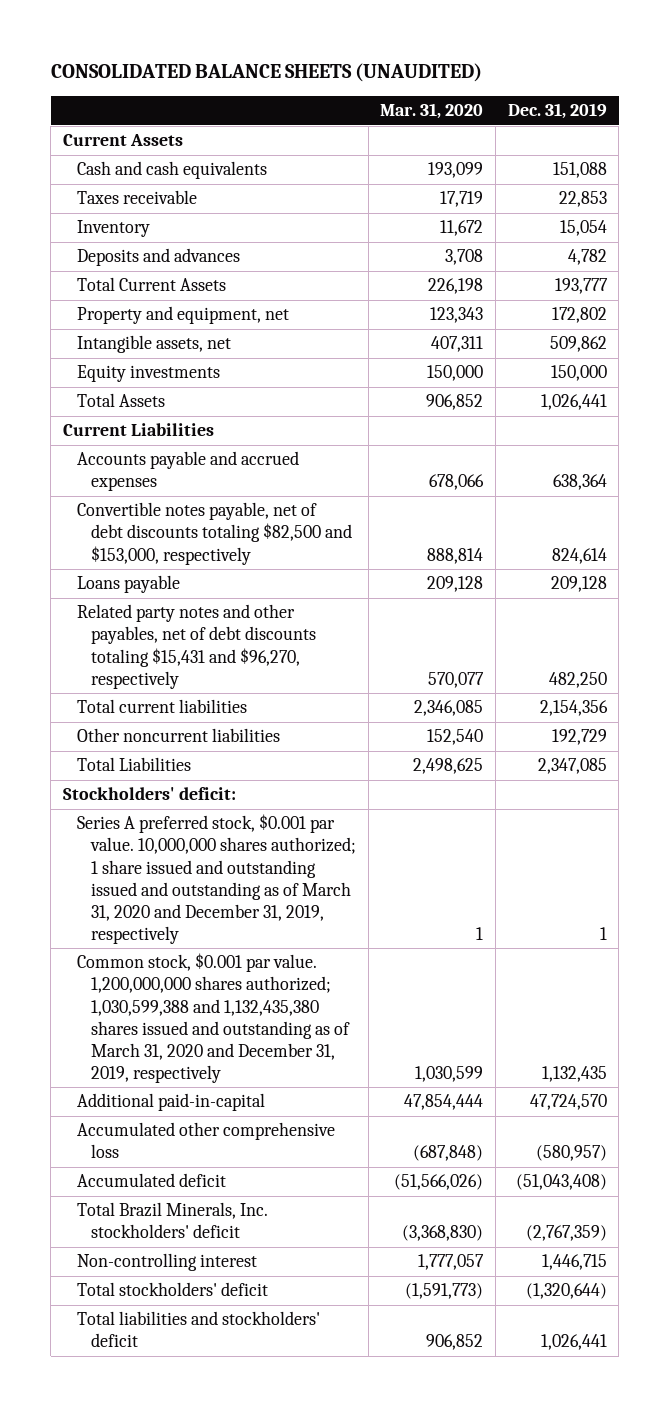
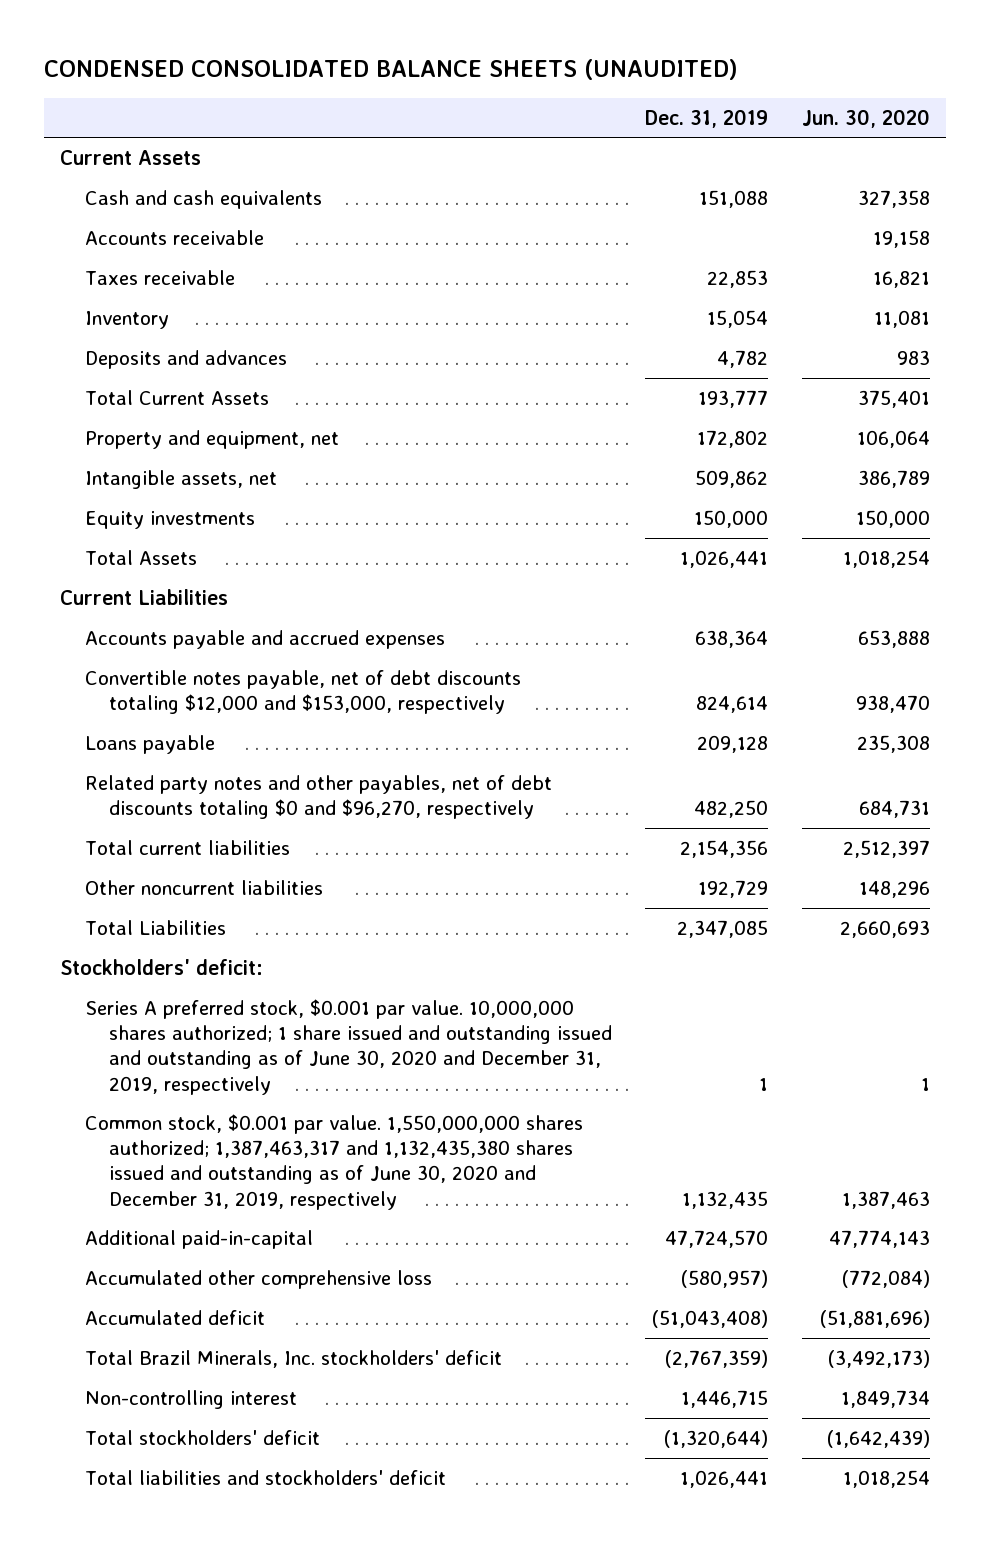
[50,63,482,83] CONSOLIDATED BALANCE SHEETS (UNAUDITED) -> [43,58,738,80] CONDENSED CONSOLIDATED BALANCE SHEETS (UNAUDITED)
[380,103,484,120] Mar. 31, 2020 -> none
none -> [801,108,930,128] Jun. 30, 2020
none -> [84,230,264,246] Accounts receivable
[77,502,353,565] Convertible notes payable, net of debt discounts totaling $82,500 and $153,000, respectively -> [84,670,521,715] Convertible notes payable, net of debt discounts totaling $12,000 and $153,000, respectively
[77,604,317,689] Related party notes and other payables, net of debt discounts totaling $15,431 and $96,270, respectively -> [84,775,552,820] Related party notes and other payables, net of debt discounts totaling $0 and $96,270, respectively
[77,814,357,944] Series A preferred stock, $0.001 par value. 10,000,000 shares authorized; 1 share issued and outstanding issued and outstanding as of March 31, 2020 and December 31, 2019, respectively -> [84,999,613,1095] Series A preferred stock, $0.001 par value. 10,000,000 shares authorized; 1 share issued and outstanding issued and outstanding as of June 30, 2020 and December 31, 2019, respectively
[77,953,351,1083] Common stock, $0.001 par value. 1,200,000,000 shares authorized; 1,030,599,388 and 1,132,435,380 shares issued and outstanding as of March 31, 2020 and December 31, 2019, respectively -> [84,1114,583,1210] Common stock, $0.001 par value. 1,550,000,000 shares authorized; 1,387,463,317 and 1,132,435,380 shares issued and outstanding as of June 30, 2020 and December 31, 2019, respectively

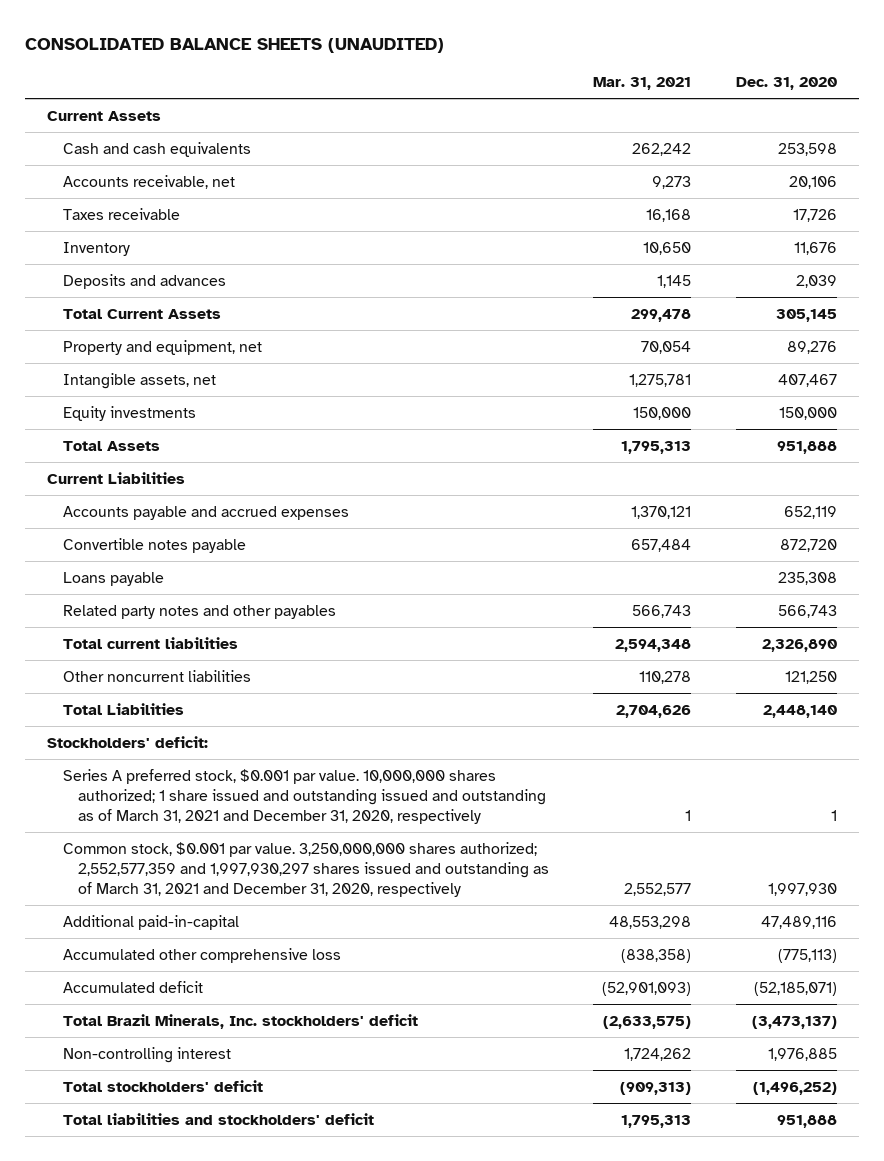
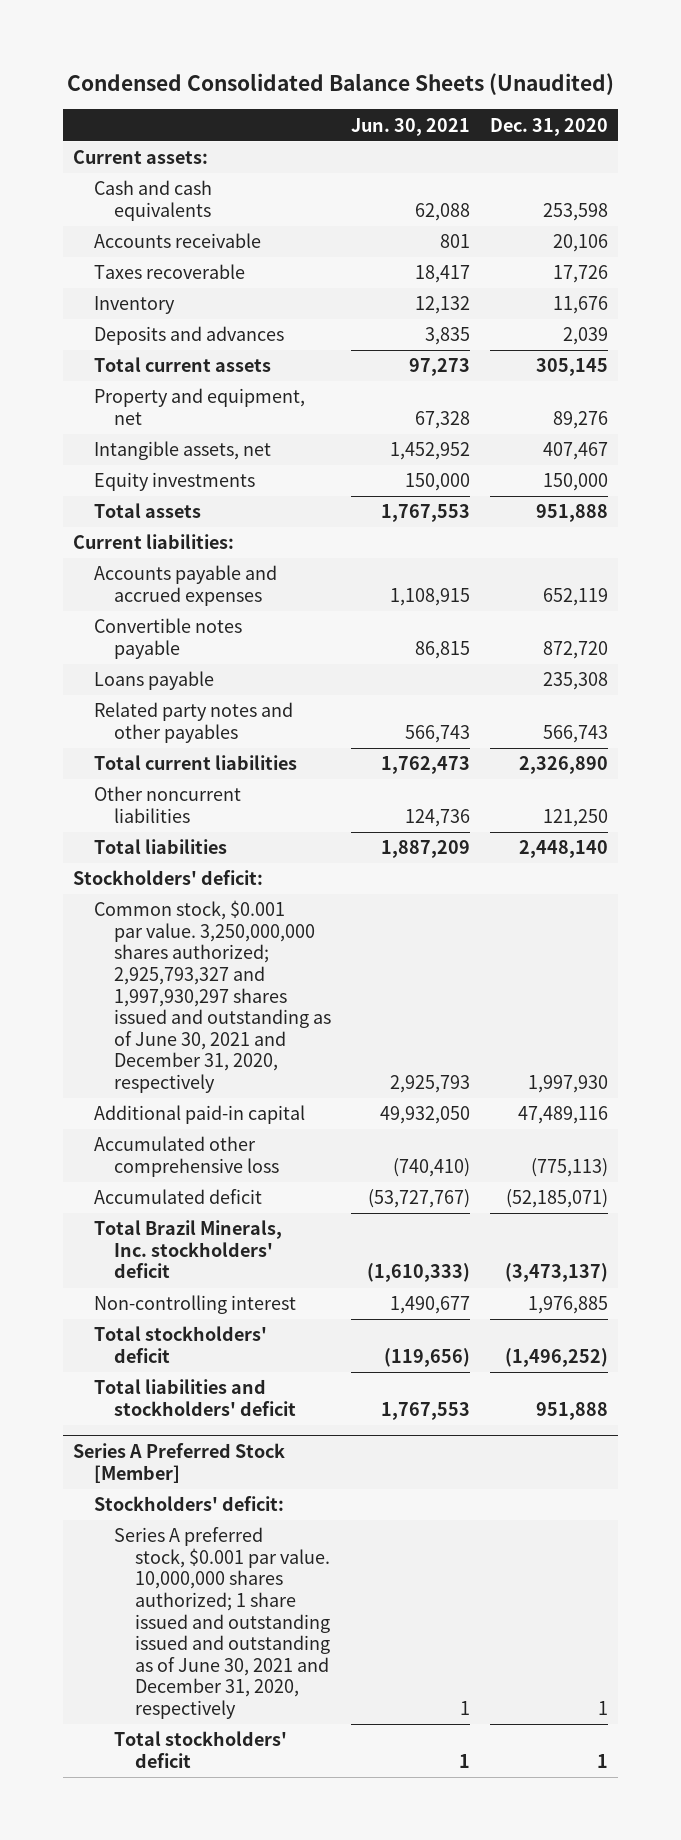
[25,37,445,53] CONSOLIDATED BALANCE SHEETS (UNAUDITED) -> [66,73,614,96] Condensed Consolidated Balance Sheets (Unaudited)
[593,77,692,91] Mar. 31, 2021 -> none
none -> [351,117,471,136] Jun. 30, 2021
[47,110,162,121] Current Assets -> [72,150,208,165] Current assets:
[62,174,235,189] Accounts receivable, net -> [93,233,261,249] Accounts receivable
[62,207,180,220] Taxes receivable -> [93,264,245,280] Taxes recoverable
[62,308,221,319] Total Current Assets -> [93,357,271,373] Total current assets
[62,440,160,451] Total Assets -> [93,503,201,519] Total assets
[47,471,186,484] Current Liabilities -> [72,534,234,550] Current liabilities:
[62,702,184,715] Total Liabilities -> [93,839,227,855] Total liabilities
[62,768,547,825] Series A preferred stock, $0.001 par value. 10,000,000 shares authorized; 1 share issued and outstanding issued and outstanding as of March 31, 2021 and December 31, 2020, respectively -> none
[62,841,550,898] Common stock, $0.001 par value. 3,250,000,000 shares authorized; 2,552,577,359 and 1,997,930,297 shares issued and outstanding as of March 31, 2021 and December 31, 2020, respectively -> [93,900,332,1093] Common stock, $0.001 par value. 3,250,000,000 shares authorized; 2,925,793,327 and 1,997,930,297 shares issued and outstanding as of June 30, 2021 and December 31, 2020, respectively
[62,914,239,930] Additional paid-in-capital -> [93,1105,305,1125] Additional paid-in capital
none -> [72,1443,285,1483] Series A Preferred Stock [Member]
none -> [93,1496,284,1512] Stockholders' deficit:
none -> [114,1527,331,1719] Series A preferred stock, $0.001 par value. 10,000,000 shares authorized; 1 share issued and outstanding issued and outstanding as of June 30, 2021 and December 31, 2020, respectively
none -> [114,1731,288,1768] Total stockholders' deficit

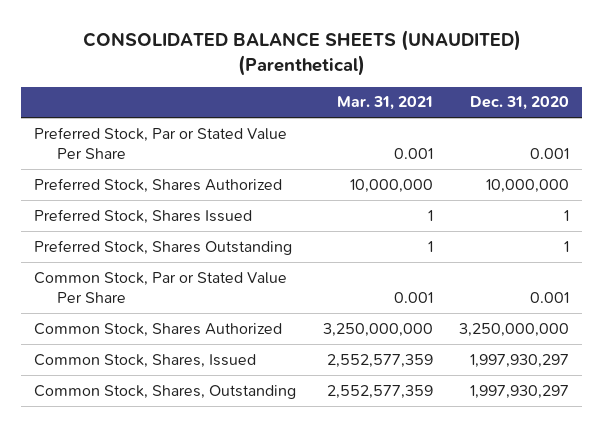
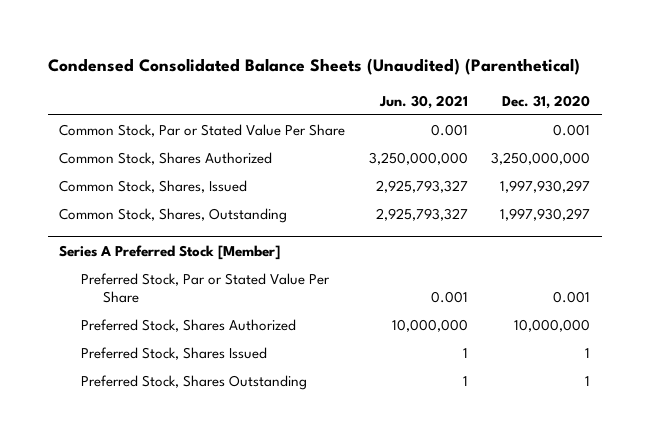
[82,29,521,76] CONSOLIDATED BALANCE SHEETS (UNAUDITED) (Parenthetical) -> [47,58,580,76] Condensed Consolidated Balance Sheets (Unaudited) (Parenthetical)
[336,96,433,111] Mar. 31, 2021 -> none
none -> [378,94,468,109] Jun. 30, 2021
[34,126,288,160] Preferred Stock, Par or Stated Value Per Share -> none
[34,177,283,193] Preferred Stock, Shares Authorized -> none
[34,208,253,224] Preferred Stock, Shares Issued -> none
[34,239,293,255] Preferred Stock, Shares Outstanding -> none
none -> [59,245,281,261] Series A Preferred Stock [Member]
none -> [81,273,331,304] Preferred Stock, Par or Stated Value Per Share
none -> [81,319,297,333] Preferred Stock, Shares Authorized
none -> [81,347,268,361] Preferred Stock, Shares Issued
none -> [81,375,308,391] Preferred Stock, Shares Outstanding

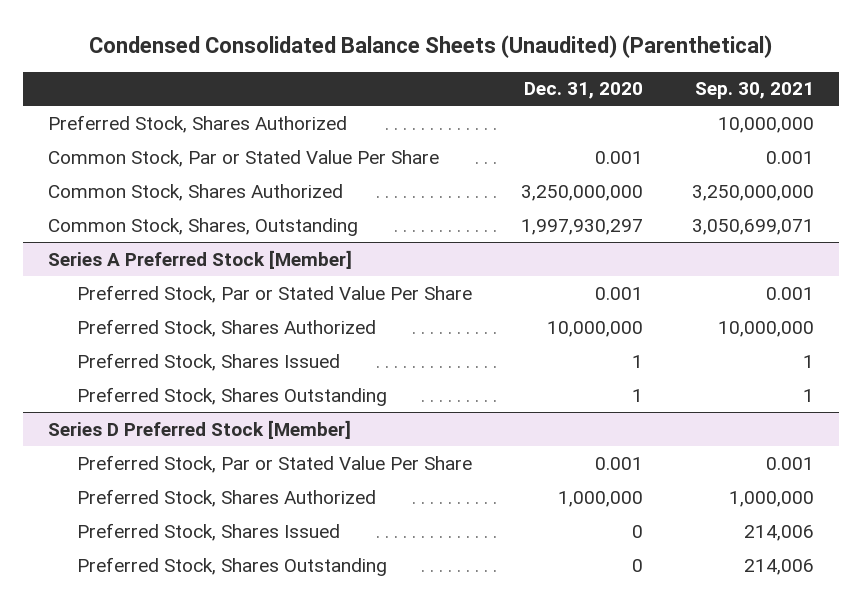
[378,94,468,109] Jun. 30, 2021 -> none
none -> [695,82,815,100] Sep. 30, 2021
none -> [47,114,347,133] Preferred Stock, Shares Authorized
[59,180,248,194] Common Stock, Shares, Issued -> none
none -> [47,419,351,439] Series D Preferred Stock [Member]
none -> [77,454,473,473] Preferred Stock, Par or Stated Value Per Share
none -> [77,488,377,507] Preferred Stock, Shares Authorized
none -> [77,522,341,541] Preferred Stock, Shares Issued
none -> [77,556,388,576] Preferred Stock, Shares Outstanding

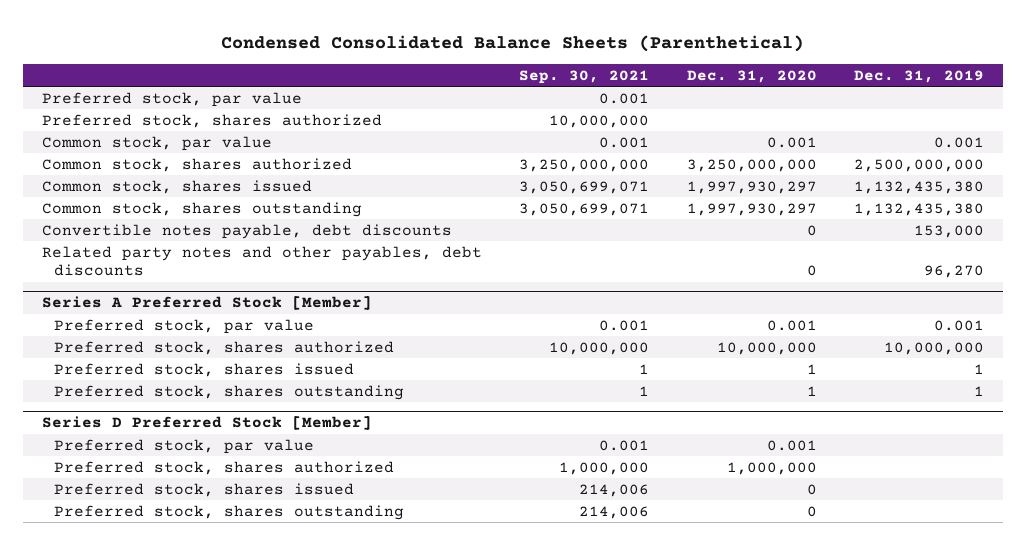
[89,34,773,58] Condensed Consolidated Balance Sheets (Unaudited) (Parenthetical) -> [221,34,805,52] Condensed Consolidated Balance Sheets (Parenthetical)
none -> [854,69,985,83] Dec. 31, 2019
none -> [41,91,302,107] Preferred stock, par value
[47,114,347,133] Preferred Stock, Shares Authorized -> [41,113,382,128] Preferred stock, shares authorized
[47,149,439,167] Common Stock, Par or Stated Value Per Share -> [41,135,272,151] Common stock, par value
[47,183,343,201] Common Stock, Shares Authorized -> [41,157,352,172] Common stock, shares authorized
none -> [41,179,312,194] Common stock, shares issued
[47,217,358,236] Common Stock, Shares, Outstanding -> [41,201,362,217] Common stock, shares outstanding
none -> [41,223,452,239] Convertible notes payable, debt discounts
none -> [41,245,482,277] Related party notes and other payables, debt discounts
[77,284,473,303] Preferred Stock, Par or Stated Value Per Share -> [54,318,315,334] Preferred stock, par value
[77,318,377,337] Preferred Stock, Shares Authorized -> [54,340,395,355] Preferred stock, shares authorized
[77,352,341,371] Preferred Stock, Shares Issued -> [54,362,355,377] Preferred stock, shares issued
[77,386,388,406] Preferred Stock, Shares Outstanding -> [54,384,405,400] Preferred stock, shares outstanding
[77,454,473,473] Preferred Stock, Par or Stated Value Per Share -> [54,438,315,454] Preferred stock, par value
[77,488,377,507] Preferred Stock, Shares Authorized -> [54,460,395,475] Preferred stock, shares authorized
[77,522,341,541] Preferred Stock, Shares Issued -> [54,482,355,497] Preferred stock, shares issued
[77,556,388,576] Preferred Stock, Shares Outstanding -> [54,504,405,520] Preferred stock, shares outstanding

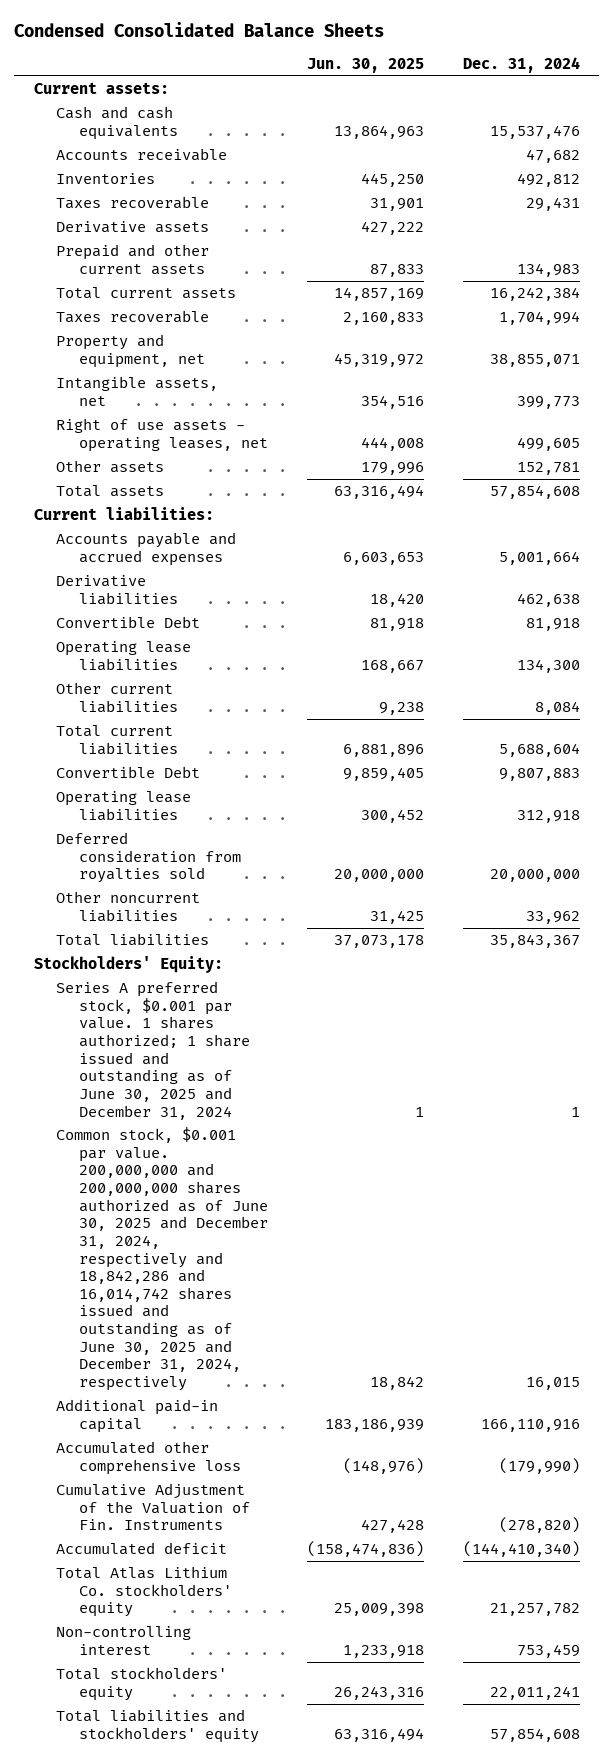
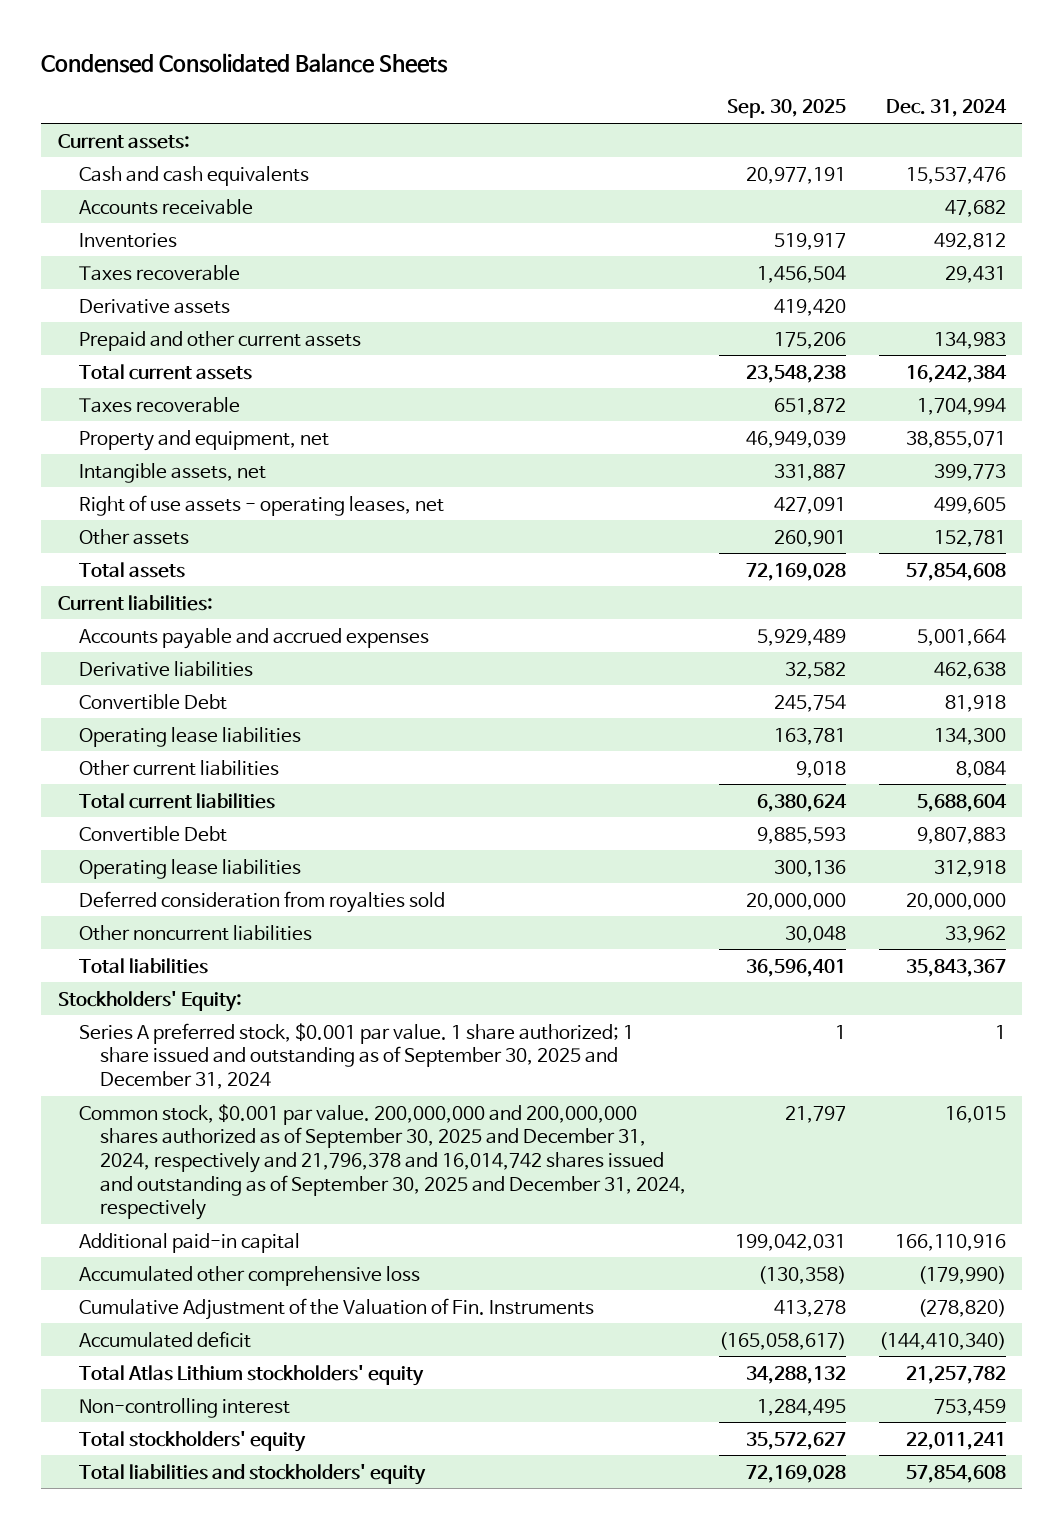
[306,58,424,74] Jun. 30, 2025 -> none
none -> [727,99,847,119] Sep. 30, 2025
[56,981,250,1120] Series A preferred stock, $0.001 par value. 1 shares authorized; 1 share issued and outstanding as of June 30, 2025 and December 31, 2024 -> [79,1022,635,1089] Series A preferred stock, $0.001 par value. 1 share authorized; 1 share issued and outstanding as of September 30, 2025 and December 31, 2024
[56,1127,268,1391] Common stock, $0.001 par value. 200,000,000 and 200,000,000 shares authorized as of June 30, 2025 and December 31, 2024, respectively and 18,842,286 and 16,014,742 shares issued and outstanding as of June 30, 2025 and December 31, 2024, respectively -> [79,1103,687,1221] Common stock, $0.001 par value. 200,000,000 and 200,000,000 shares authorized as of September 30, 2025 and December 31, 2024, respectively and 21,796,378 and 16,014,742 shares issued and outstanding as of September 30, 2025 and December 31, 2024, respectively
[56,1566,232,1618] Total Atlas Lithium Co. stockholders' equity -> [79,1364,425,1386] Total Atlas Lithium stockholders' equity

